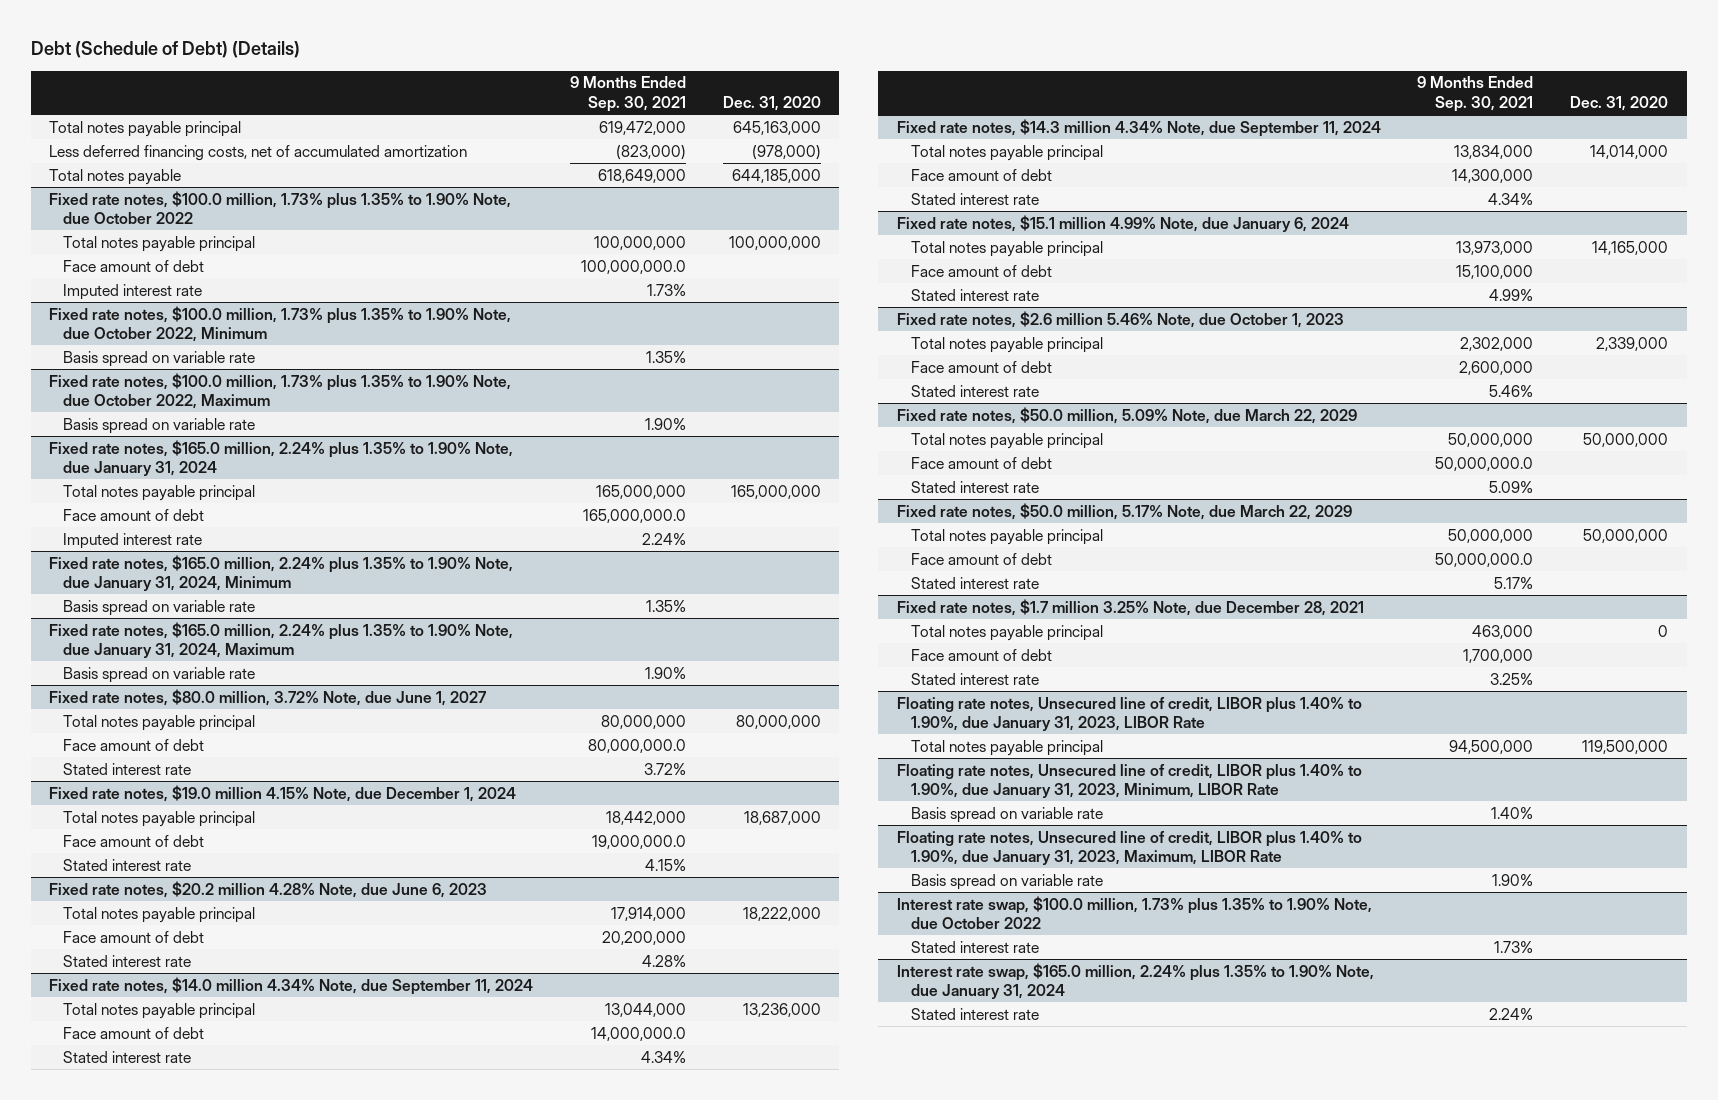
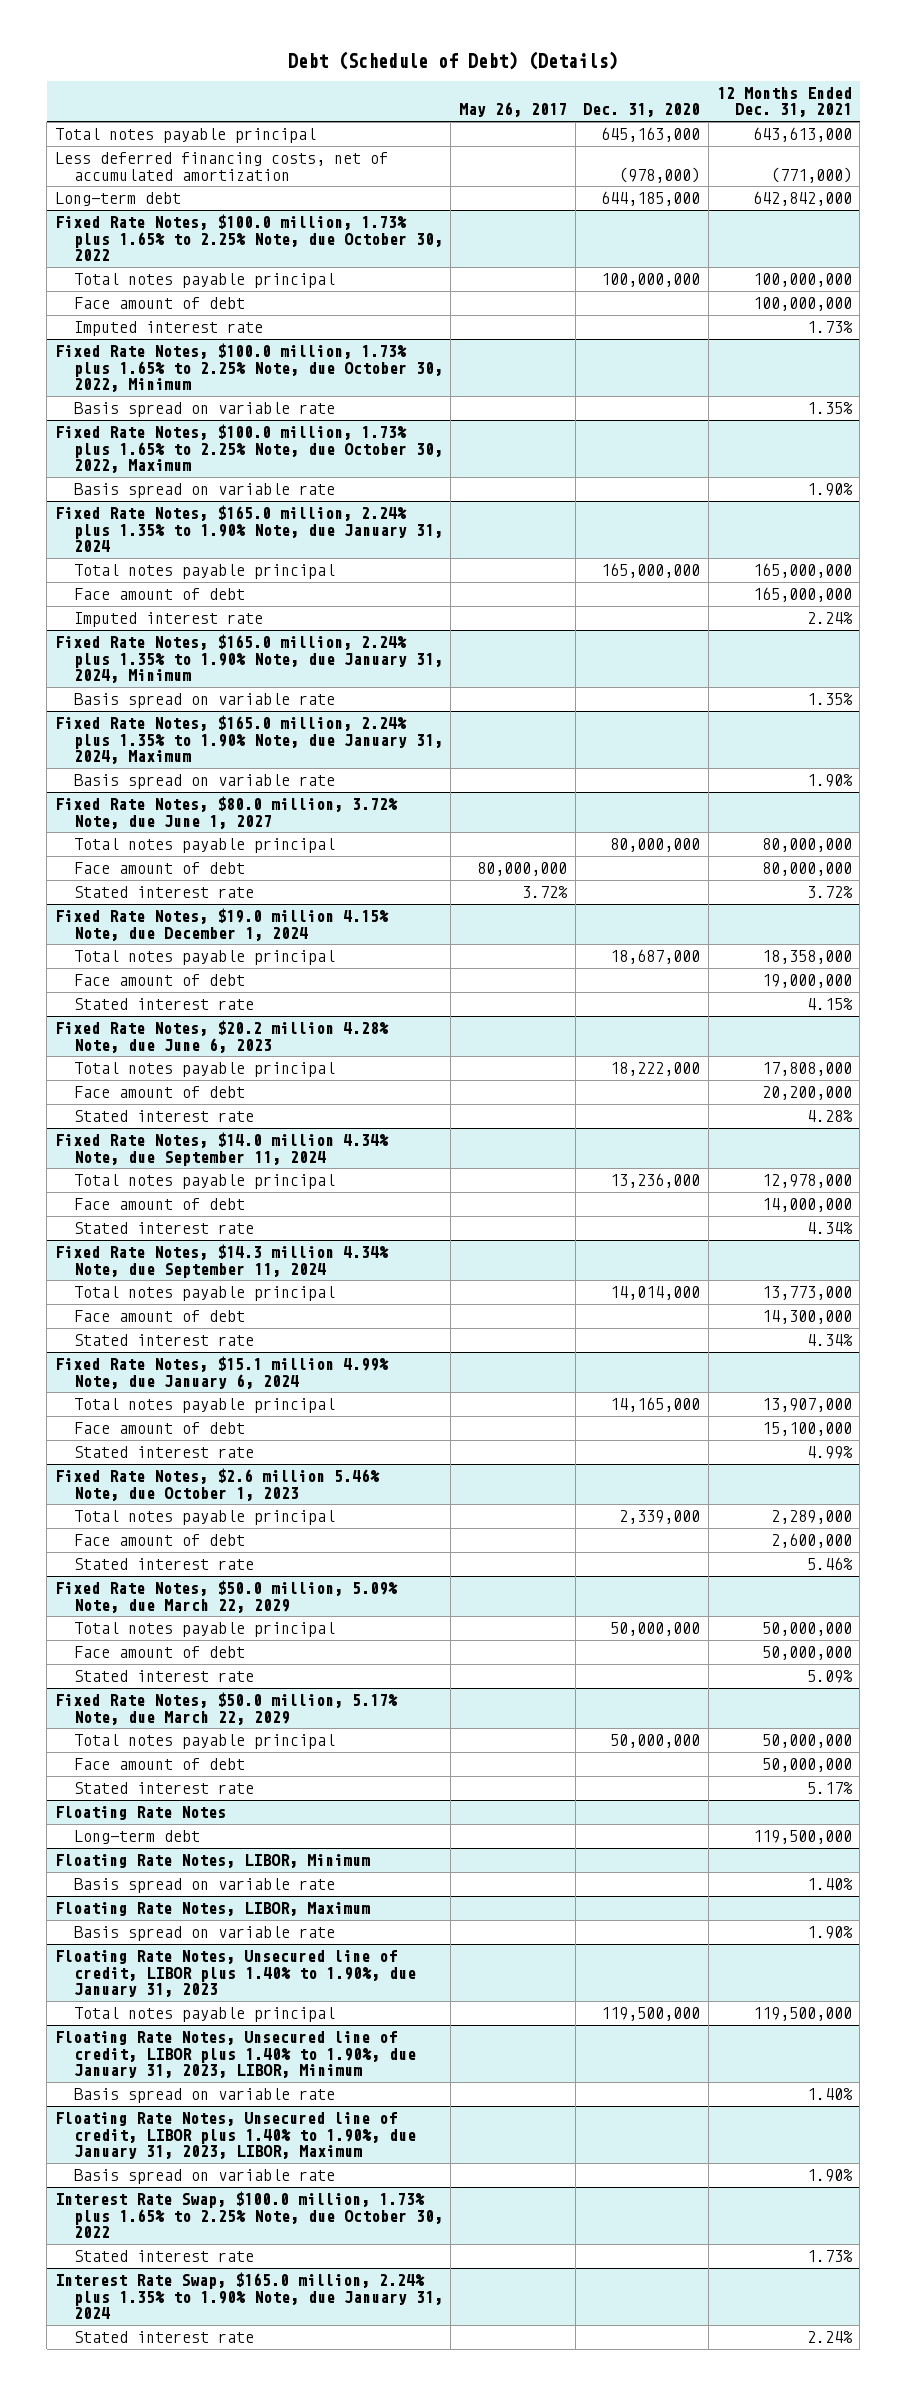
[570,76,687,112] 9 Months Ended Sep. 30, 2021 -> none
none -> [459,102,568,118] May 26, 2017
none -> [716,87,852,118] 12 Months Ended Dec. 31, 2021
[49,168,182,185] Total notes payable -> [54,192,181,207] Long-term debt
[49,190,512,225] Fixed rate notes, $100.0 million, 1.73% plus 1.35% to 1.90% Note, due October 2022 -> [54,214,443,261] Fixed Rate Notes, $100.0 million, 1.73% plus 1.65% to 2.25% Note, due October 30, 2022
[49,305,512,343] Fixed rate notes, $100.0 million, 1.73% plus 1.35% to 1.90% Note, due October 2022, Minimum -> [54,343,443,392] Fixed Rate Notes, $100.0 million, 1.73% plus 1.65% to 2.25% Note, due October 30, 2022, Minimum
[49,372,512,410] Fixed rate notes, $100.0 million, 1.73% plus 1.35% to 1.90% Note, due October 2022, Maximum -> [54,424,443,473] Fixed Rate Notes, $100.0 million, 1.73% plus 1.65% to 2.25% Note, due October 30, 2022, Maximum
[49,439,514,477] Fixed rate notes, $165.0 million, 2.24% plus 1.35% to 1.90% Note, due January 31, 2024 -> [54,505,443,552] Fixed Rate Notes, $165.0 million, 2.24% plus 1.35% to 1.90% Note, due January 31, 2024
[49,554,514,592] Fixed rate notes, $165.0 million, 2.24% plus 1.35% to 1.90% Note, due January 31, 2024, Minimum -> [54,634,443,683] Fixed Rate Notes, $165.0 million, 2.24% plus 1.35% to 1.90% Note, due January 31, 2024, Minimum
[49,621,514,659] Fixed rate notes, $165.0 million, 2.24% plus 1.35% to 1.90% Note, due January 31, 2024, Maximum -> [54,715,443,764] Fixed Rate Notes, $165.0 million, 2.24% plus 1.35% to 1.90% Note, due January 31, 2024, Maximum
[49,688,487,706] Fixed rate notes, $80.0 million, 3.72% Note, due June 1, 2027 -> [54,796,398,829] Fixed Rate Notes, $80.0 million, 3.72% Note, due June 1, 2027
[49,784,517,802] Fixed rate notes, $19.0 million 4.15% Note, due December 1, 2024 -> [54,908,389,941] Fixed Rate Notes, $19.0 million 4.15% Note, due December 1, 2024
[49,880,488,898] Fixed rate notes, $20.2 million 4.28% Note, due June 6, 2023 -> [54,1020,389,1053] Fixed Rate Notes, $20.2 million 4.28% Note, due June 6, 2023
[49,976,534,995] Fixed rate notes, $14.0 million 4.34% Note, due September 11, 2024 -> [54,1132,389,1166] Fixed Rate Notes, $14.0 million 4.34% Note, due September 11, 2024
[896,118,1381,137] Fixed rate notes, $14.3 million 4.34% Note, due September 11, 2024 -> [54,1244,389,1278] Fixed Rate Notes, $14.3 million 4.34% Note, due September 11, 2024
[896,214,1349,232] Fixed rate notes, $15.1 million 4.99% Note, due January 6, 2024 -> [54,1356,389,1389] Fixed Rate Notes, $15.1 million 4.99% Note, due January 6, 2024
[896,310,1344,328] Fixed rate notes, $2.6 million 5.46% Note, due October 1, 2023 -> [54,1468,380,1501] Fixed Rate Notes, $2.6 million 5.46% Note, due October 1, 2023
[896,406,1357,424] Fixed rate notes, $50.0 million, 5.09% Note, due March 22, 2029 -> [54,1580,398,1613] Fixed Rate Notes, $50.0 million, 5.09% Note, due March 22, 2029
[896,502,1352,520] Fixed rate notes, $50.0 million, 5.17% Note, due March 22, 2029 -> [54,1692,398,1725] Fixed Rate Notes, $50.0 million, 5.17% Note, due March 22, 2029
[896,598,1364,616] Fixed rate notes, $1.7 million 3.25% Note, due December 28, 2021 -> none
[910,624,1103,641] Total notes payable principal -> none
[910,648,1052,661] Face amount of debt -> none
[910,672,1039,685] Stated interest rate -> none
none -> [54,1806,226,1821] Floating Rate Notes
none -> [73,1830,200,1845] Long-term debt
none -> [54,1854,370,1869] Floating Rate Notes, LIBOR, Minimum
none -> [73,1878,335,1894] Basis spread on variable rate
none -> [54,1902,370,1917] Floating Rate Notes, LIBOR, Maximum
none -> [73,1926,335,1942] Basis spread on variable rate
[896,696,1362,732] Floating rate notes, Unsecured line of credit, LIBOR plus 1.40% to 1.90%, due January 31, 2023, LIBOR Rate -> [54,1950,416,1997] Floating Rate Notes, Unsecured line of credit, LIBOR plus 1.40% to 1.90%, due January 31, 2023
[896,763,1362,799] Floating rate notes, Unsecured line of credit, LIBOR plus 1.40% to 1.90%, due January 31, 2023, Minimum, LIBOR Rate -> [54,2031,416,2078] Floating Rate Notes, Unsecured line of credit, LIBOR plus 1.40% to 1.90%, due January 31, 2023, LIBOR, Minimum
[896,830,1362,866] Floating rate notes, Unsecured line of credit, LIBOR plus 1.40% to 1.90%, due January 31, 2023, Maximum, LIBOR Rate -> [54,2112,416,2159] Floating Rate Notes, Unsecured line of credit, LIBOR plus 1.40% to 1.90%, due January 31, 2023, LIBOR, Maximum
[896,895,1372,930] Interest rate swap, $100.0 million, 1.73% plus 1.35% to 1.90% Note, due October 2022 -> [54,2191,443,2238] Interest Rate Swap, $100.0 million, 1.73% plus 1.65% to 2.25% Note, due October 30, 2022
[896,962,1374,1000] Interest rate swap, $165.0 million, 2.24% plus 1.35% to 1.90% Note, due January 31, 2024 -> [54,2272,443,2319] Interest Rate Swap, $165.0 million, 2.24% plus 1.35% to 1.90% Note, due January 31, 2024

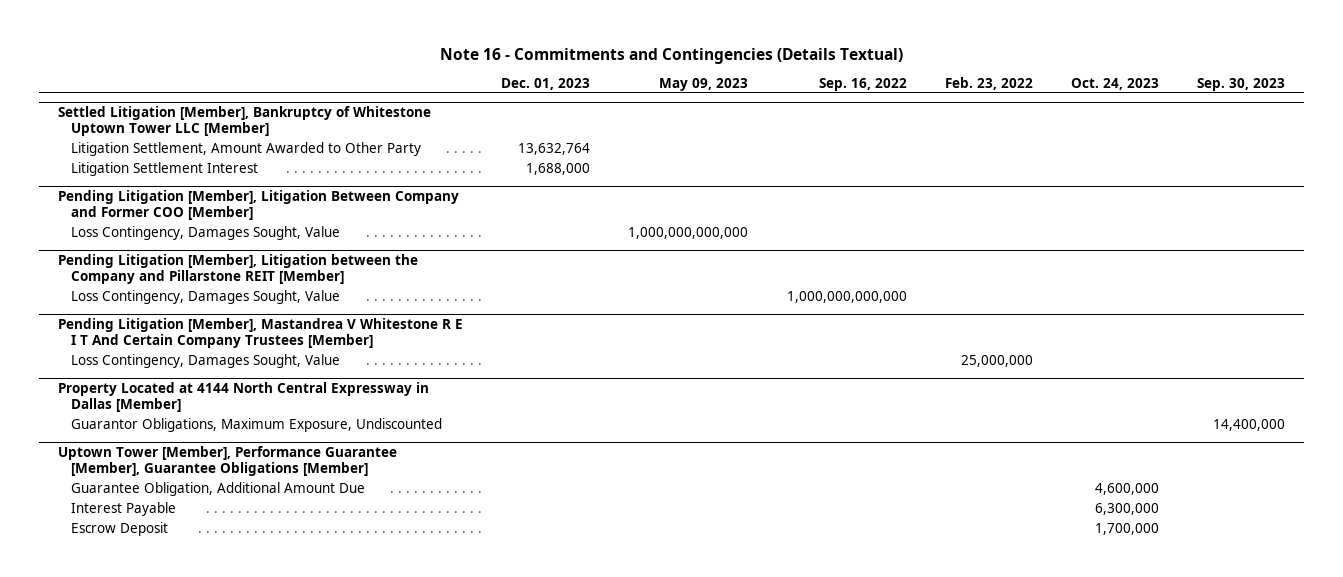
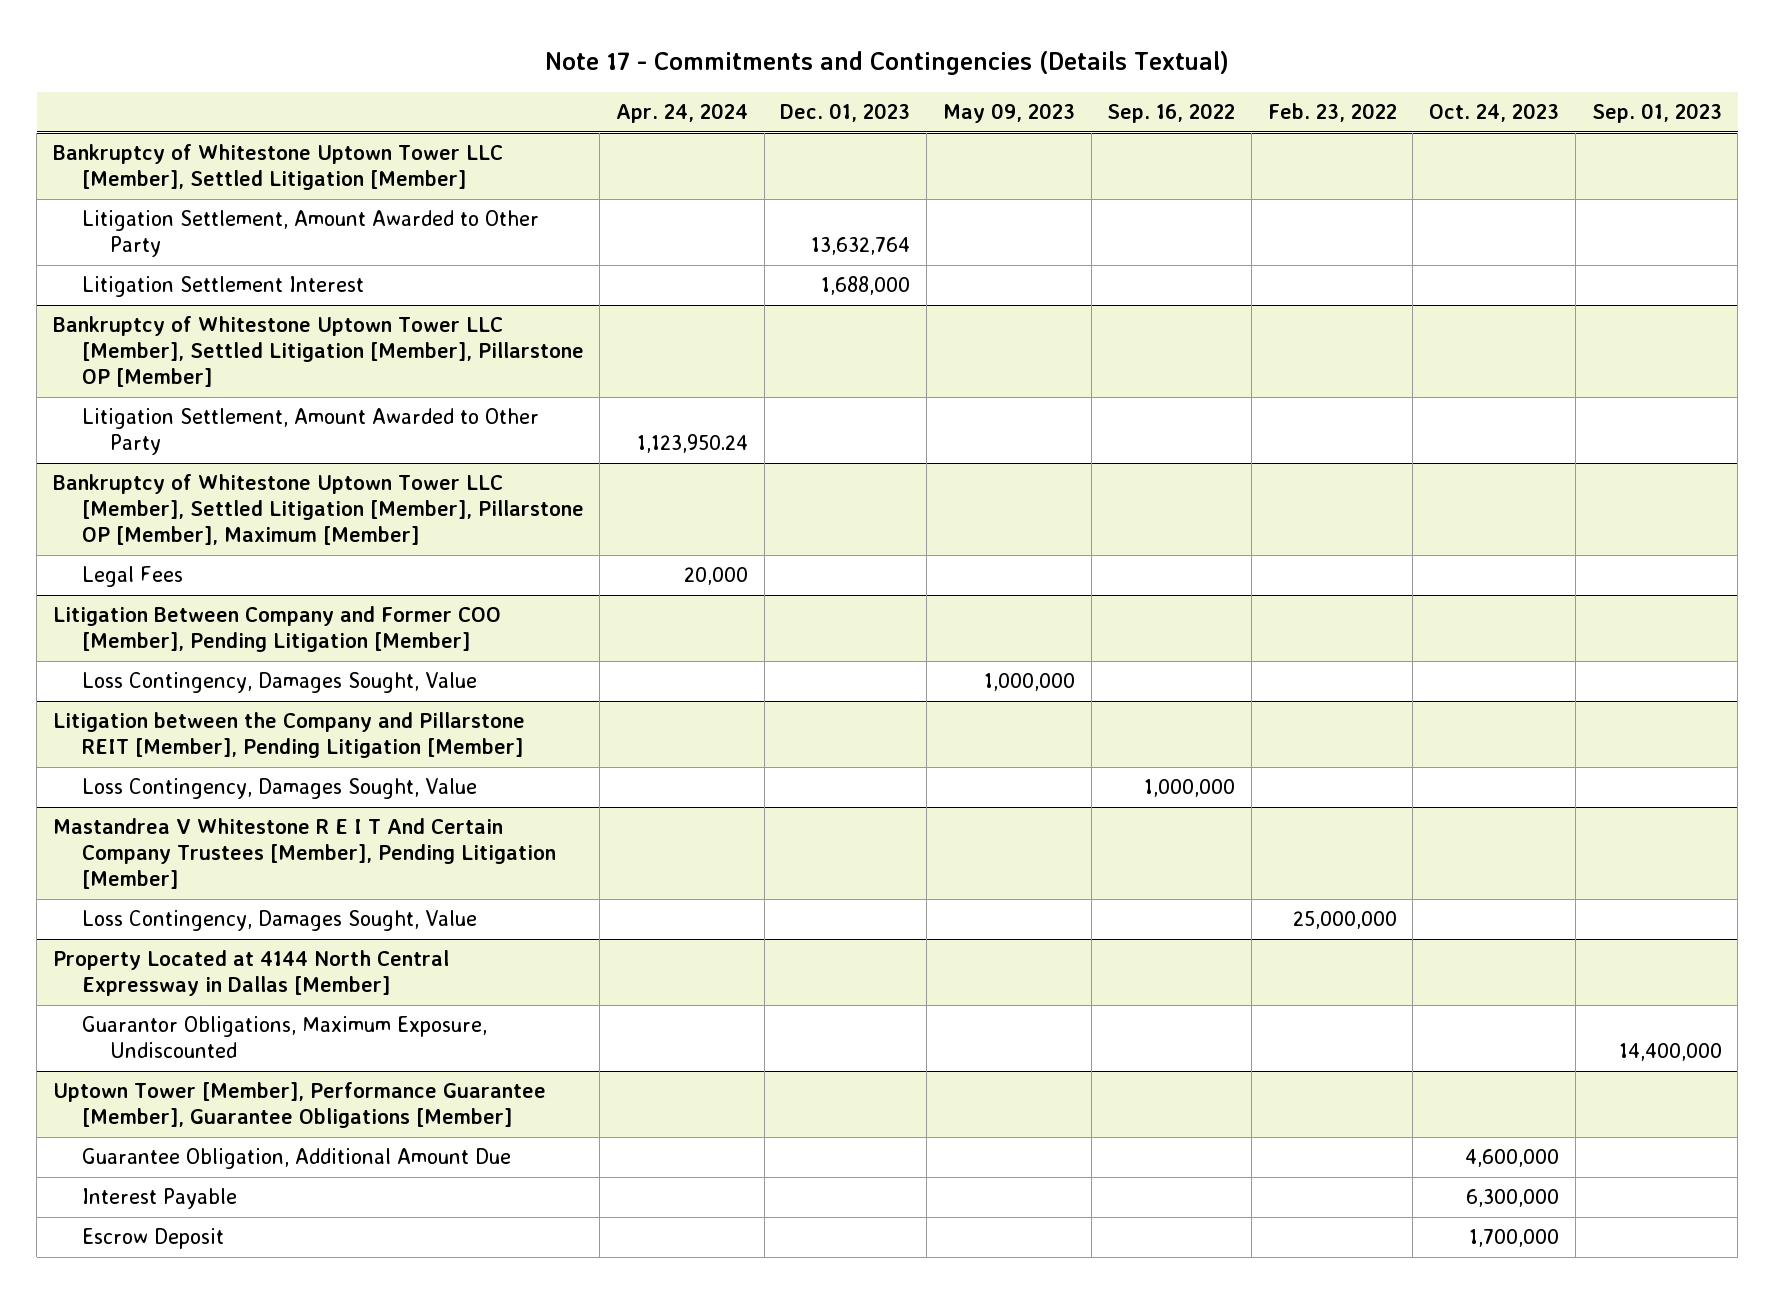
[439,47,903,64] Note 16 - Commitments and Contingencies (Details Textual) -> [545,51,1230,76] Note 17 - Commitments and Contingencies (Details Textual)
[1197,77,1286,91] Sep. 30, 2023 -> none
none -> [615,103,748,124] Apr. 24, 2024
none -> [1591,103,1722,124] Sep. 01, 2023
[58,105,432,137] Settled Litigation [Member], Bankruptcy of Whitestone Uptown Tower LLC [Member] -> [52,144,503,191] Bankruptcy of Whitestone Uptown Tower LLC [Member], Settled Litigation [Member]
none -> [52,316,584,388] Bankruptcy of Whitestone Uptown Tower LLC [Member], Settled Litigation [Member], Pillarstone OP [Member]
none -> [81,408,539,456] Litigation Settlement, Amount Awarded to Other Party
none -> [52,474,584,546] Bankruptcy of Whitestone Uptown Tower LLC [Member], Settled Litigation [Member], Pillarstone OP [Member], Maximum [Member]
none -> [81,566,183,588] Legal Fees
[58,189,460,221] Pending Litigation [Member], Litigation Between Company and Former COO [Member] -> [52,606,501,653] Litigation Between Company and Former COO [Member], Pending Litigation [Member]
[628,226,749,239] 1,000,000,000,000 -> [983,673,1075,692] 1,000,000
[58,253,419,285] Pending Litigation [Member], Litigation between the Company and Pillarstone REIT [Member] -> [52,712,525,759] Litigation between the Company and Pillarstone REIT [Member], Pending Litigation [Member]
[786,290,907,303] 1,000,000,000,000 -> [1144,779,1236,798] 1,000,000
[58,317,464,349] Pending Litigation [Member], Mastandrea V Whitestone R E I T And Certain Company Trustees [Member] -> [52,818,556,890] Mastandrea V Whitestone R E I T And Certain Company Trustees [Member], Pending Litigation [Member]

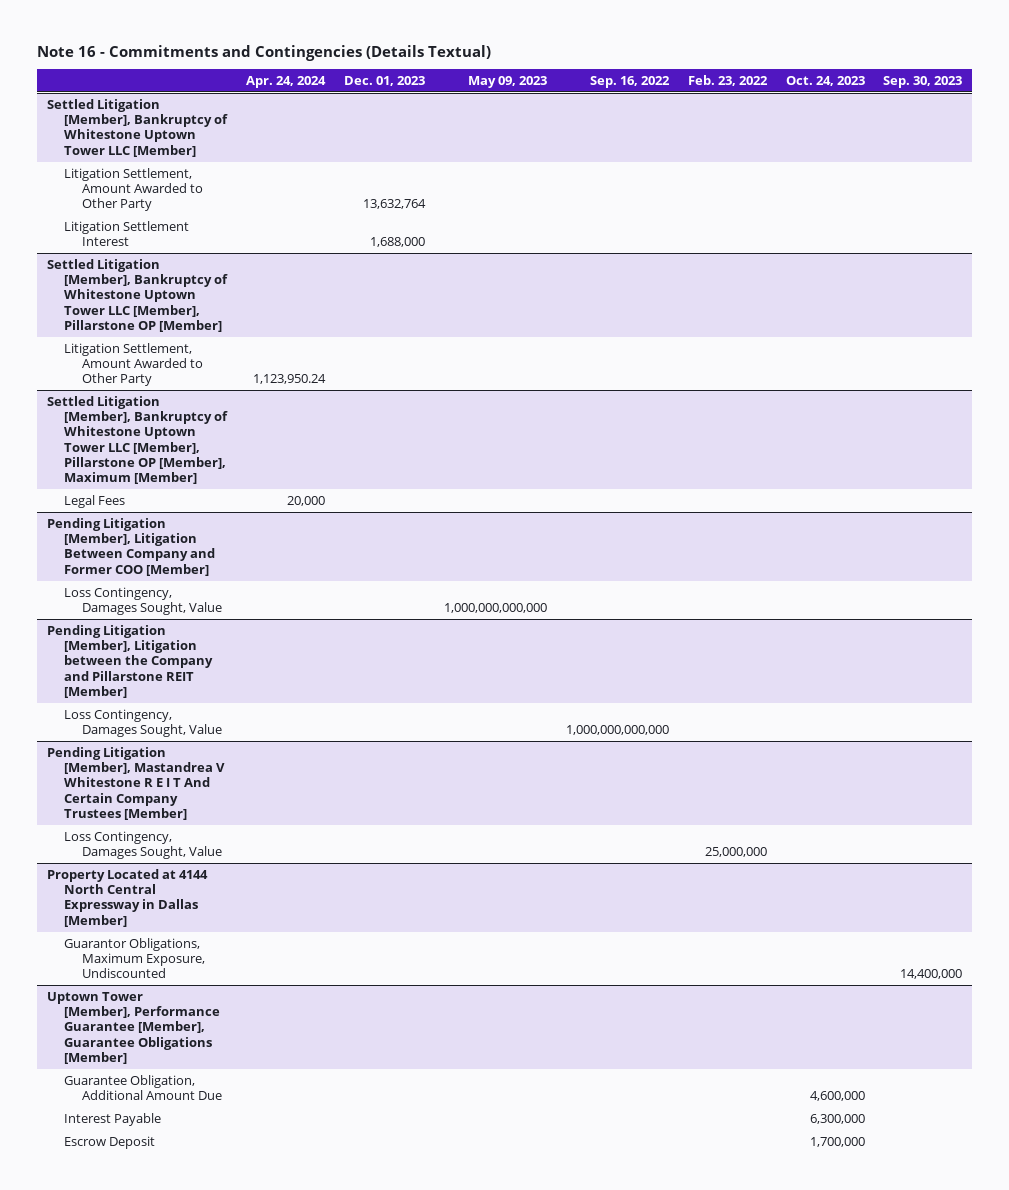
[545,51,1230,76] Note 17 - Commitments and Contingencies (Details Textual) -> [37,44,492,61] Note 16 - Commitments and Contingencies (Details Textual)
[1591,103,1722,124] Sep. 01, 2023 -> none
none -> [883,75,963,88] Sep. 30, 2023
[52,144,503,191] Bankruptcy of Whitestone Uptown Tower LLC [Member], Settled Litigation [Member] -> [46,98,229,157] Settled Litigation [Member], Bankruptcy of Whitestone Uptown Tower LLC [Member]
[52,316,584,388] Bankruptcy of Whitestone Uptown Tower LLC [Member], Settled Litigation [Member], Pillarstone OP [Member] -> [46,258,229,332] Settled Litigation [Member], Bankruptcy of Whitestone Uptown Tower LLC [Member], Pillarstone OP [Member]
[52,474,584,546] Bankruptcy of Whitestone Uptown Tower LLC [Member], Settled Litigation [Member], Pillarstone OP [Member], Maximum [Member] -> [46,395,229,485] Settled Litigation [Member], Bankruptcy of Whitestone Uptown Tower LLC [Member], Pillarstone OP [Member], Maximum [Member]
[52,606,501,653] Litigation Between Company and Former COO [Member], Pending Litigation [Member] -> [46,517,216,576] Pending Litigation [Member], Litigation Between Company and Former COO [Member]
[983,673,1075,692] 1,000,000 -> [444,603,548,614] 1,000,000,000,000
[52,712,525,759] Litigation between the Company and Pillarstone REIT [Member], Pending Litigation [Member] -> [46,624,214,698] Pending Litigation [Member], Litigation between the Company and Pillarstone REIT [Member]
[1144,779,1236,798] 1,000,000 -> [565,725,669,736] 1,000,000,000,000
[52,818,556,890] Mastandrea V Whitestone R E I T And Certain Company Trustees [Member], Pending Litigation [Member] -> [46,746,226,820] Pending Litigation [Member], Mastandrea V Whitestone R E I T And Certain Company Trustees [Member]

